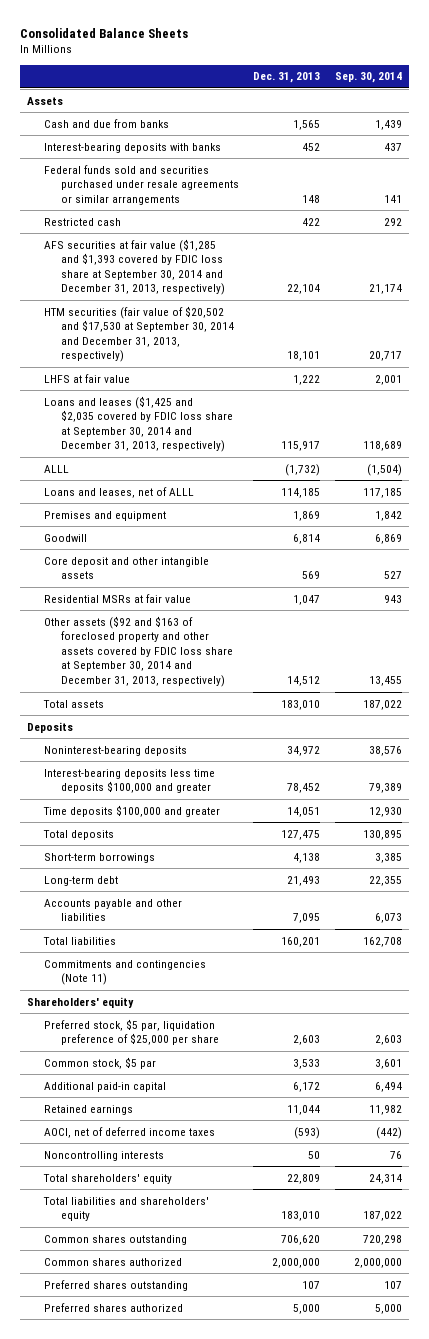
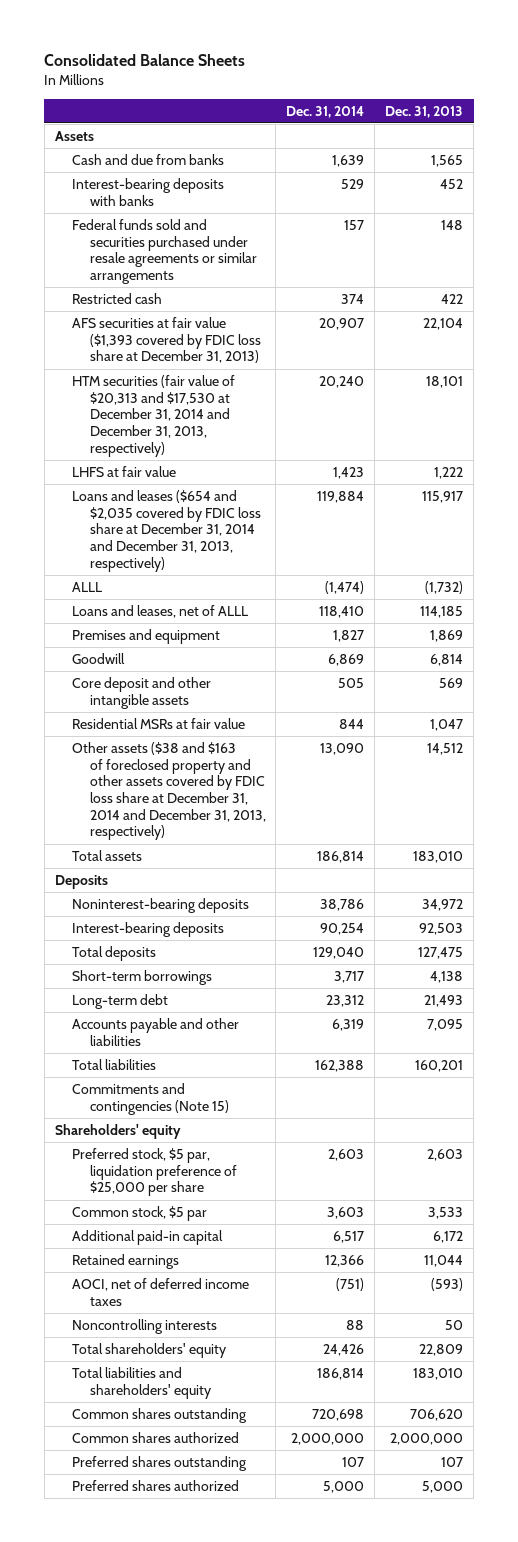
[334,72,402,84] Sep. 30, 2014 -> none
none -> [286,105,365,118] Dec. 31, 2014
[43,238,225,296] AFS securities at fair value ($1,285 and $1,393 covered by FDIC loss share at September 30, 2014 and December 31, 2013, respectively) -> [72,316,261,364] AFS securities at fair value ($1,393 covered by FDIC loss share at December 31, 2013)
[43,305,234,363] HTM securities (fair value of $20,502 and $17,530 at September 30, 2014 and December 31, 2013, respectively) -> [72,374,236,457] HTM securities (fair value of $20,313 and $17,530 at December 31, 2014 and December 31, 2013, respectively)
[43,395,233,453] Loans and leases ($1,425 and $2,035 covered by FDIC loss share at September 30, 2014 and December 31, 2013, respectively) -> [72,489,261,572] Loans and leases ($654 and $2,035 covered by FDIC loss share at December 31, 2014 and December 31, 2013, respectively)
[43,615,233,688] Other assets ($92 and $163 of foreclosed property and other assets covered by FDIC loss share at September 30, 2014 and December 31, 2013, respectively) -> [72,741,266,841] Other assets ($38 and $163 of foreclosed property and other assets covered by FDIC loss share at December 31, 2014 and December 31, 2013, respectively)
[43,768,215,794] Interest-bearing deposits less time deposits $100,000 and greater -> none
[42,804,220,817] Time deposits $100,000 and greater -> none
none -> [72,921,225,937] Interest-bearing deposits
[43,959,206,986] Commitments and contingencies (Note 11) -> [72,1082,229,1115] Commitments and contingencies (Note 15)

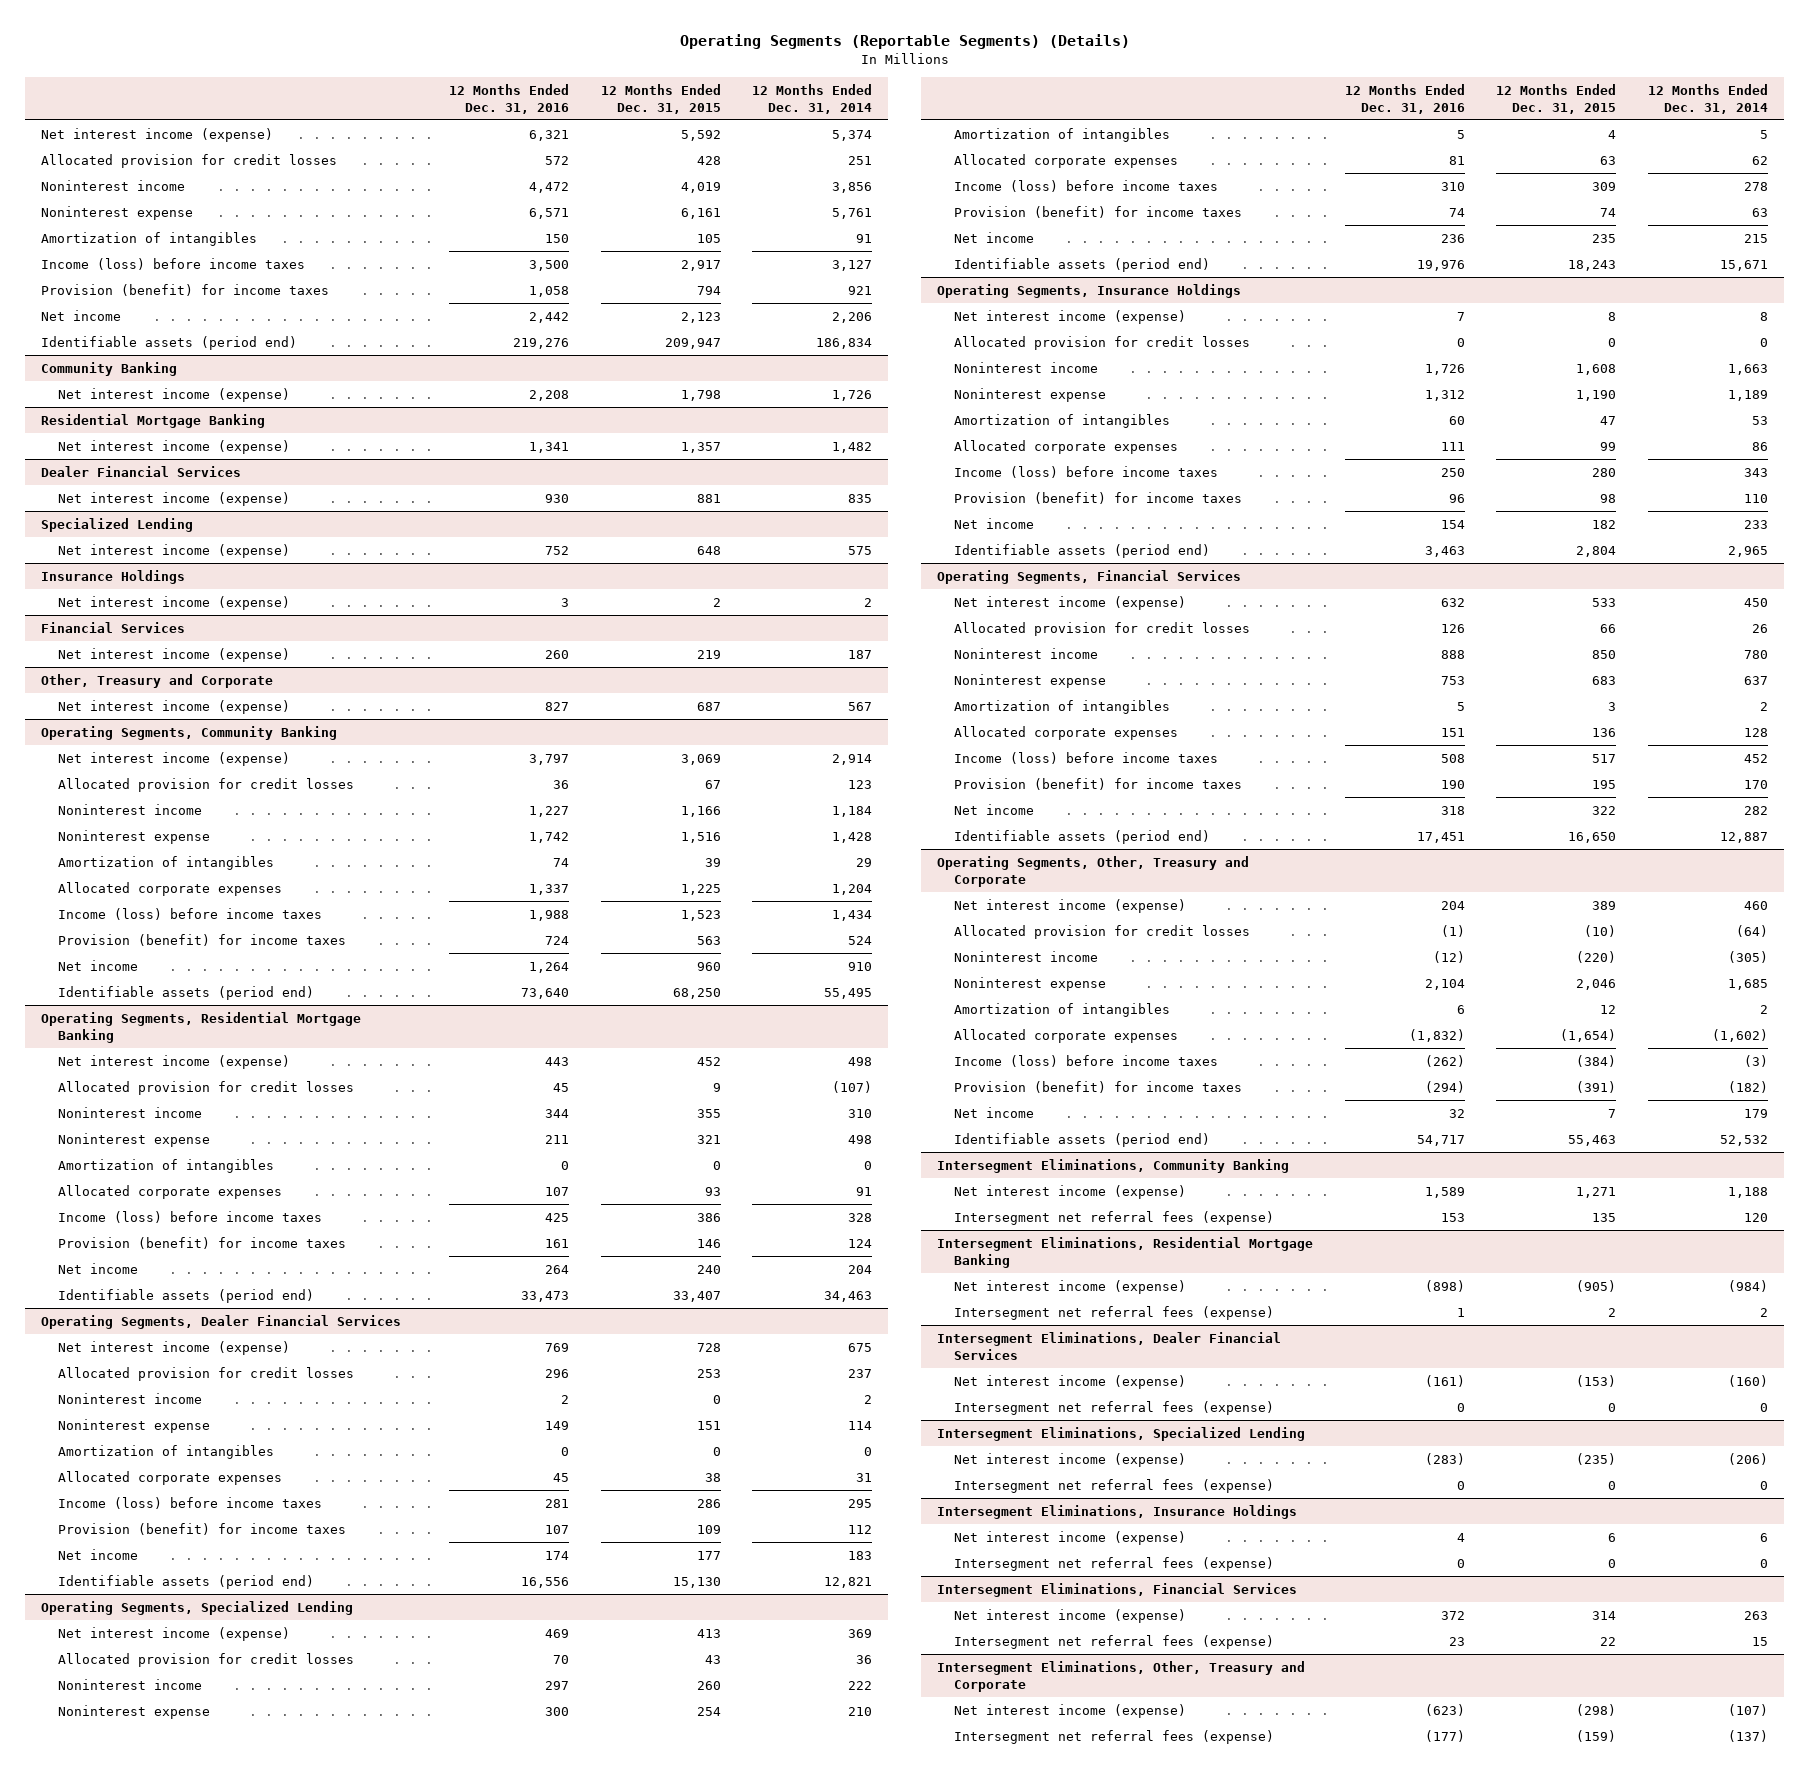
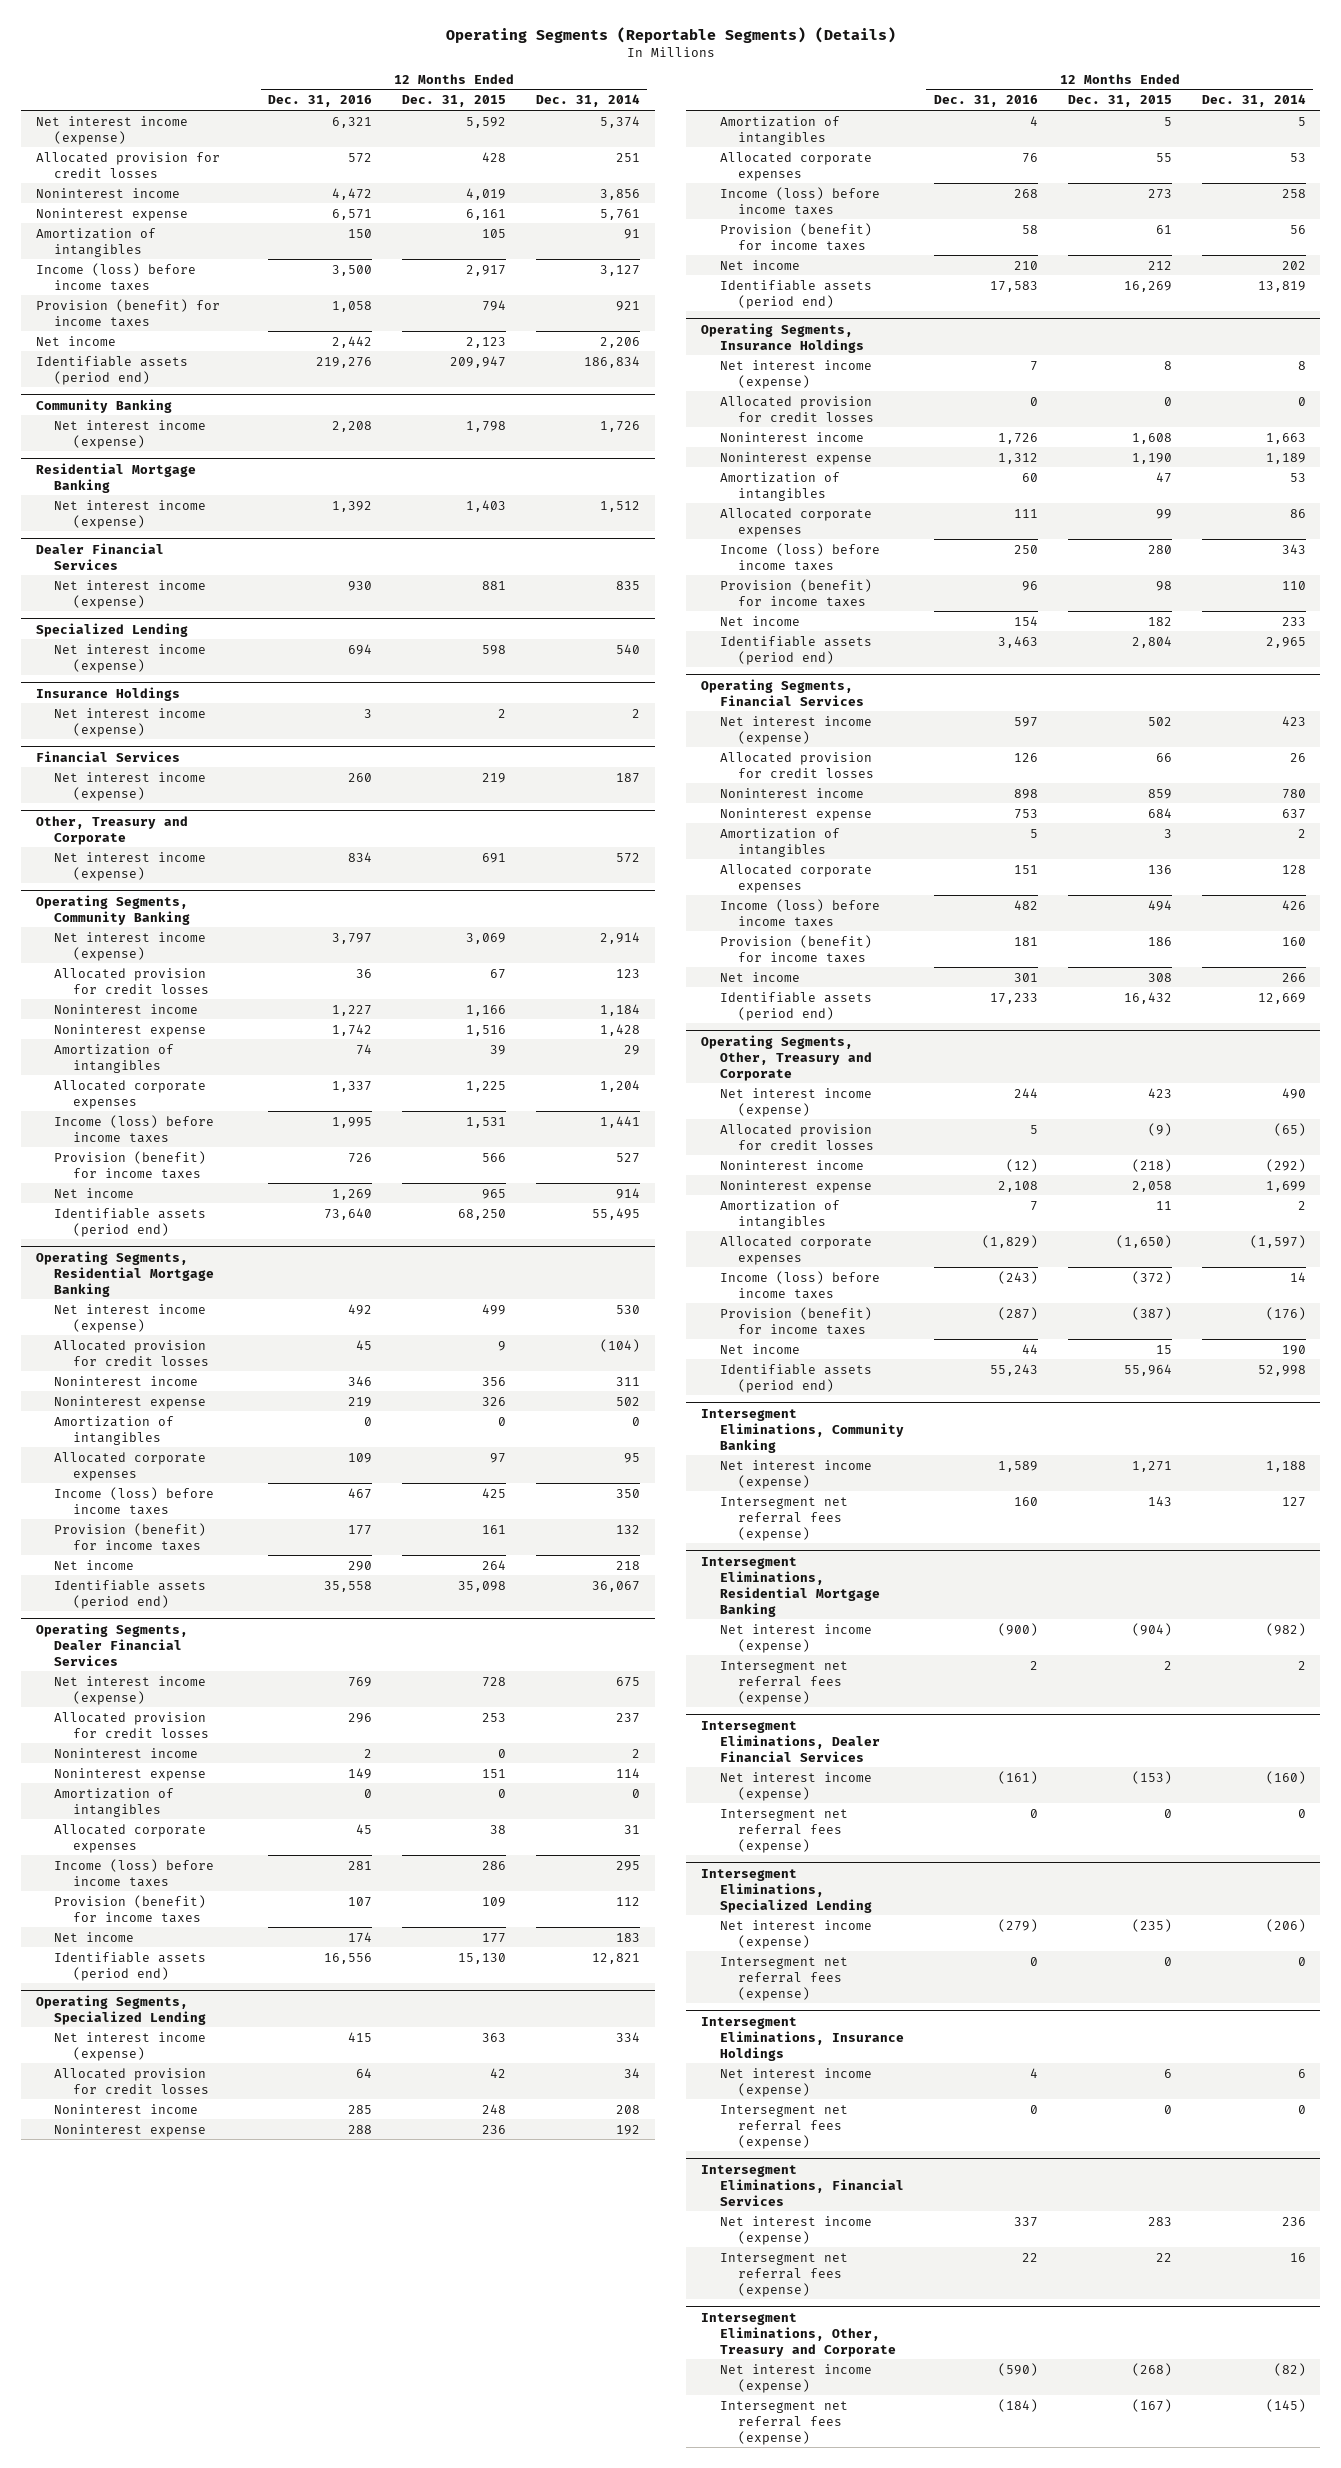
[528,441,569,453] 1,341 -> [332,500,373,512] 1,392
[680,441,721,453] 1,357 -> [466,499,507,512] 1,403
[832,441,873,453] 1,482 -> [600,500,641,512] 1,512
[544,545,569,555] 752 -> [348,643,373,655] 694
[696,545,721,555] 648 -> [482,644,507,655] 598
[848,545,873,555] 575 -> [616,643,641,654] 540
[544,701,569,711] 827 -> [348,851,373,862] 834
[696,701,721,711] 687 -> [482,852,507,863] 691
[848,701,873,711] 567 -> [616,852,641,863] 572
[528,909,569,921] 1,988 -> [332,1116,373,1128] 1,995
[680,909,721,921] 1,523 -> [466,1116,507,1128] 1,531
[832,909,873,921] 1,434 -> [600,1115,641,1128] 1,441
[544,935,569,945] 724 -> [348,1152,373,1163] 726
[696,935,721,945] 563 -> [482,1152,507,1162] 566
[848,935,873,945] 524 -> [616,1152,641,1163] 527
[528,961,569,973] 1,264 -> [332,1188,373,1200] 1,269
[696,961,721,971] 960 -> [482,1188,507,1199] 965
[848,961,873,971] 910 -> [616,1187,641,1199] 914
[544,1056,569,1066] 443 -> [348,1303,373,1315] 492
[696,1056,721,1066] 452 -> [482,1303,507,1315] 499
[848,1056,873,1066] 498 -> [616,1304,641,1314] 530
[832,1080,873,1093] (107) -> [600,1338,641,1352] (104)
[544,1108,569,1118] 344 -> [348,1375,373,1386] 346
[696,1108,721,1118] 355 -> [482,1376,507,1386] 356
[848,1108,873,1118] 310 -> [616,1376,641,1386] 311
[544,1134,569,1144] 211 -> [348,1396,373,1407] 219
[696,1134,721,1144] 321 -> [482,1396,507,1406] 326
[848,1134,873,1144] 498 -> [616,1396,641,1406] 502
[544,1186,569,1196] 107 -> [348,1452,373,1463] 109
[704,1186,721,1196] 93 -> [490,1452,507,1463] 97
[856,1186,873,1196] 91 -> [624,1452,641,1463] 95
[544,1212,569,1222] 425 -> [348,1487,373,1499] 467
[696,1212,721,1222] 386 -> [482,1487,507,1498] 425
[848,1212,873,1222] 328 -> [616,1488,641,1498] 350
[544,1238,569,1248] 161 -> [348,1524,373,1535] 177
[696,1238,721,1248] 146 -> [482,1524,507,1534] 161
[848,1238,873,1248] 124 -> [616,1524,641,1534] 132
[544,1264,569,1274] 264 -> [348,1560,373,1571] 290
[696,1264,721,1274] 240 -> [482,1559,507,1570] 264
[848,1264,873,1274] 204 -> [616,1560,641,1570] 218
[520,1290,569,1302] 33,473 -> [324,1580,373,1592] 35,558
[672,1290,721,1302] 33,407 -> [458,1580,507,1592] 35,098
[824,1290,873,1302] 34,463 -> [592,1580,641,1592] 36,067
[544,1628,569,1638] 469 -> [348,2031,373,2042] 415
[696,1628,721,1638] 413 -> [482,2032,507,2042] 363
[848,1628,873,1638] 369 -> [616,2031,641,2042] 334
[552,1654,569,1664] 70 -> [356,2067,373,2078] 64
[704,1654,721,1664] 43 -> [490,2067,507,2078] 42
[856,1654,873,1664] 36 -> [624,2067,641,2078] 34
[544,1680,569,1690] 297 -> [348,2104,373,2114] 285
[696,1680,721,1690] 260 -> [482,2103,507,2114] 248
[848,1680,873,1690] 222 -> [616,2104,641,2114] 208
[544,1706,569,1716] 300 -> [348,2124,373,2134] 288
[696,1706,721,1716] 254 -> [482,2124,507,2134] 236
[848,1706,873,1716] 210 -> [616,2124,641,2135] 192
[1456,129,1465,139] 5 -> [1029,115,1038,126] 4
[1608,129,1617,139] 4 -> [1163,116,1172,126] 5
[1448,155,1465,165] 81 -> [1021,152,1038,163] 76
[1600,155,1617,165] 63 -> [1155,152,1172,162] 55
[1751,155,1768,165] 62 -> [1289,152,1306,162] 53
[1440,181,1465,191] 310 -> [1013,188,1038,198] 268
[1592,181,1617,191] 309 -> [1147,188,1172,199] 273
[1743,181,1768,191] 278 -> [1281,188,1306,198] 258
[1448,207,1465,217] 74 -> [1021,224,1038,234] 58
[1600,207,1617,217] 74 -> [1155,224,1172,234] 61
[1751,207,1768,217] 63 -> [1289,224,1306,234] 56
[1440,233,1465,243] 236 -> [1013,260,1038,270] 210
[1592,233,1617,243] 235 -> [1147,260,1172,270] 212
[1743,233,1768,243] 215 -> [1281,260,1306,270] 202
[1416,259,1465,271] 19,976 -> [989,280,1038,292] 17,583
[1568,259,1617,271] 18,243 -> [1123,280,1172,292] 16,269
[1719,259,1768,271] 15,671 -> [1257,280,1306,292] 13,819
[1440,597,1465,607] 632 -> [1013,716,1038,727] 597
[1592,597,1617,607] 533 -> [1147,716,1172,726] 502
[1743,597,1768,607] 450 -> [1281,715,1306,726] 423
[1440,649,1465,659] 888 -> [1013,788,1038,799] 898
[1592,649,1617,659] 850 -> [1147,788,1172,799] 859
[1592,675,1617,685] 683 -> [1147,807,1172,818] 684
[1440,753,1465,763] 508 -> [1013,899,1038,910] 482
[1592,753,1617,763] 517 -> [1147,899,1172,911] 494
[1743,753,1768,763] 452 -> [1281,899,1306,910] 426
[1440,779,1465,789] 190 -> [1013,936,1038,946] 181
[1592,779,1617,789] 195 -> [1147,936,1172,946] 186
[1743,779,1768,789] 170 -> [1281,936,1306,946] 160
[1440,805,1465,815] 318 -> [1013,972,1038,982] 301
[1592,805,1617,815] 322 -> [1147,972,1172,982] 308
[1743,805,1768,815] 282 -> [1281,972,1306,982] 266
[1416,831,1465,843] 17,451 -> [989,992,1038,1004] 17,233
[1568,831,1617,843] 16,650 -> [1123,991,1172,1004] 16,432
[1719,831,1768,843] 12,887 -> [1257,992,1306,1004] 12,669
[1440,900,1465,910] 204 -> [1013,1087,1038,1098] 244
[1592,900,1617,910] 389 -> [1147,1087,1172,1098] 423
[1743,900,1768,910] 460 -> [1281,1087,1306,1099] 490
[1440,924,1465,937] (1) -> [1029,1124,1038,1134] 5
[1584,924,1617,937] (10) -> [1147,1122,1172,1136] (9)
[1735,924,1768,937] (64) -> [1273,1122,1306,1136] (65)
[1576,950,1617,963] (220) -> [1131,1158,1172,1172] (218)
[1727,950,1768,963] (305) -> [1265,1158,1306,1172] (292)
[1424,978,1465,990] 2,104 -> [997,1180,1038,1192] 2,108
[1576,978,1617,990] 2,046 -> [1131,1180,1172,1192] 2,058
[1727,978,1768,990] 1,685 -> [1265,1180,1306,1192] 1,699
[1456,1004,1465,1014] 6 -> [1029,1200,1038,1211] 7
[1600,1004,1617,1014] 12 -> [1155,1200,1172,1210] 11
[1408,1028,1465,1042] (1,832) -> [981,1234,1038,1248] (1,829)
[1560,1028,1617,1042] (1,654) -> [1115,1234,1172,1248] (1,650)
[1711,1028,1768,1042] (1,602) -> [1249,1234,1306,1248] (1,597)
[1424,1054,1465,1067] (262) -> [997,1270,1038,1284] (243)
[1576,1054,1617,1067] (384) -> [1131,1270,1172,1284] (372)
[1743,1054,1768,1067] (3) -> [1289,1271,1306,1282] 14
[1424,1080,1465,1093] (294) -> [997,1306,1038,1320] (287)
[1576,1080,1617,1093] (391) -> [1131,1306,1172,1320] (387)
[1727,1080,1768,1093] (182) -> [1265,1306,1306,1320] (176)
[1448,1108,1465,1118] 32 -> [1021,1343,1038,1354] 44
[1608,1108,1617,1118] 7 -> [1155,1344,1172,1354] 15
[1743,1108,1768,1118] 179 -> [1281,1344,1306,1355] 190
[1416,1134,1465,1146] 54,717 -> [989,1363,1038,1376] 55,243
[1568,1134,1617,1146] 55,463 -> [1123,1363,1172,1376] 55,964
[1719,1134,1768,1146] 52,532 -> [1257,1364,1306,1376] 52,998
[1440,1212,1465,1222] 153 -> [1013,1496,1038,1506] 160
[1592,1212,1617,1222] 135 -> [1147,1495,1172,1506] 143
[1743,1212,1768,1222] 120 -> [1281,1496,1306,1507] 127
[1424,1279,1465,1292] (898) -> [997,1622,1038,1636] (900)
[1576,1279,1617,1292] (905) -> [1131,1622,1172,1636] (904)
[1727,1279,1768,1292] (984) -> [1265,1622,1306,1636] (982)
[1456,1307,1465,1317] 1 -> [1029,1660,1038,1670] 2
[1424,1452,1465,1465] (283) -> [997,1918,1038,1932] (279)
[1440,1610,1465,1620] 372 -> [1013,2216,1038,2227] 337
[1592,1610,1617,1620] 314 -> [1147,2216,1172,2226] 283
[1743,1610,1768,1620] 263 -> [1281,2216,1306,2226] 236
[1448,1636,1465,1646] 23 -> [1021,2252,1038,2262] 22
[1751,1636,1768,1646] 15 -> [1289,2252,1306,2262] 16
[1424,1703,1465,1716] (623) -> [997,2362,1038,2376] (590)
[1576,1703,1617,1716] (298) -> [1131,2362,1172,2376] (268)
[1727,1703,1768,1716] (107) -> [1273,2362,1306,2376] (82)
[1424,1729,1465,1742] (177) -> [997,2398,1038,2412] (184)
[1576,1729,1617,1742] (159) -> [1131,2398,1172,2412] (167)
[1727,1729,1768,1742] (137) -> [1265,2398,1306,2412] (145)

